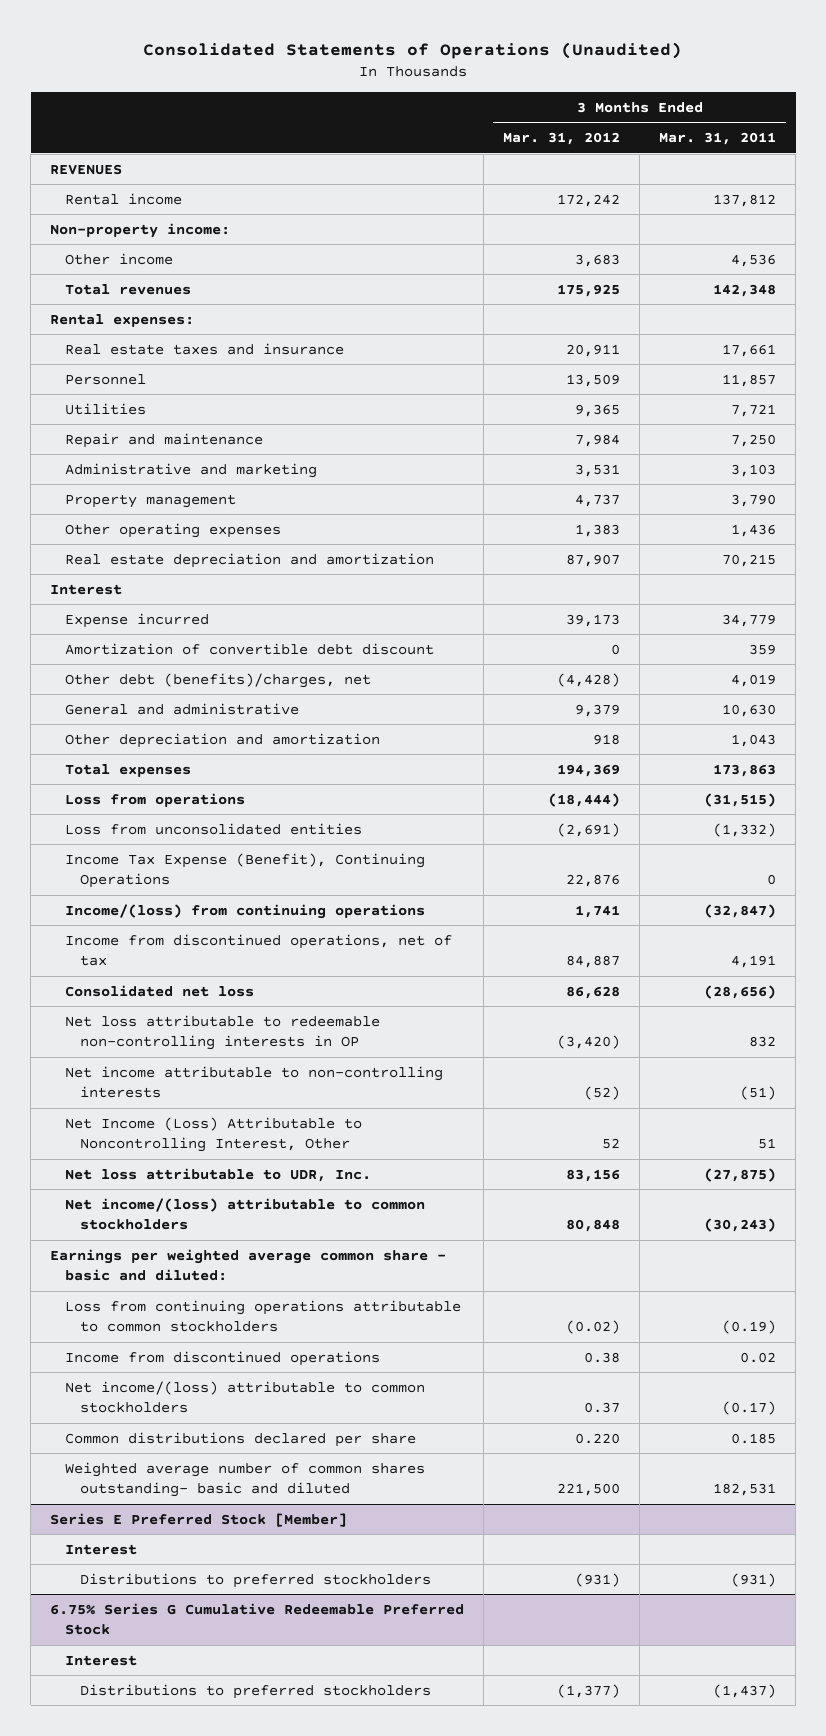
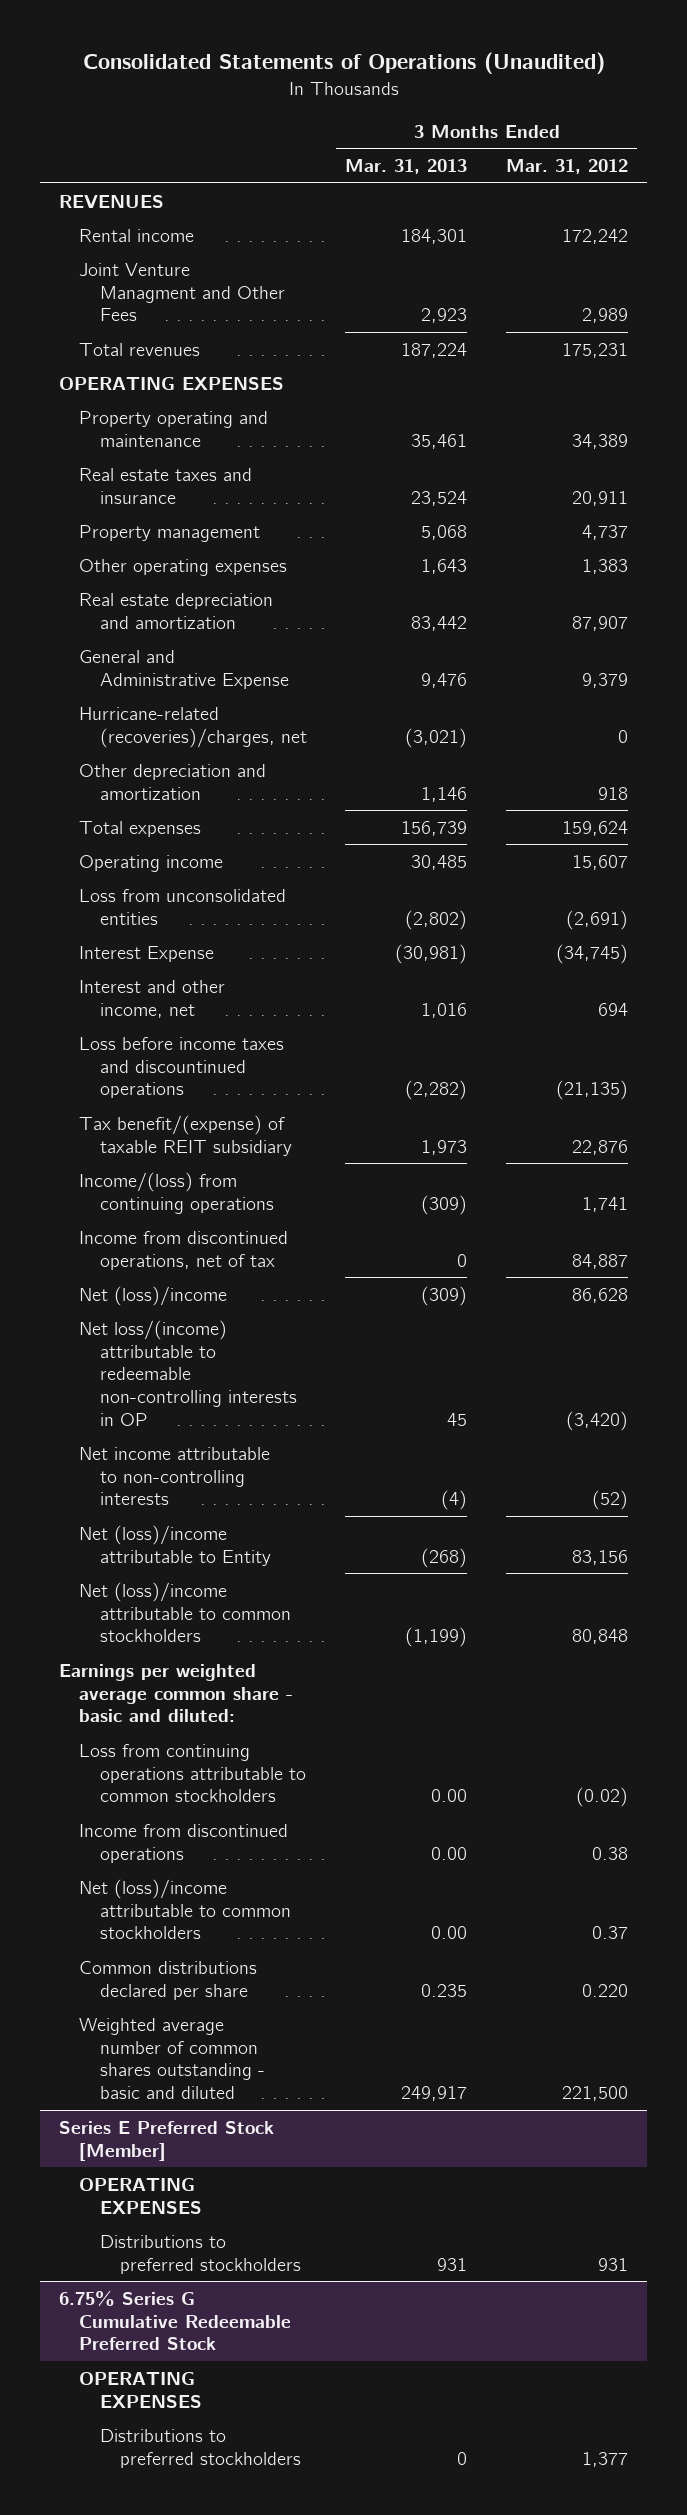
[659,132,777,146] Mar. 31, 2011 -> none
none -> [345,159,468,175] Mar. 31, 2013
[50,222,231,238] Non-property income: -> none
[64,252,173,265] Other income -> none
[50,313,195,327] Rental expenses: -> none
none -> [79,262,285,322] Joint Venture Managment and Other Fees
[557,283,621,297] 175,925 -> [561,342,628,358] 175,231
none -> [59,376,285,390] OPERATING EXPENSES
none -> [79,410,269,447] Property operating and maintenance
[64,373,146,385] Personnel -> none
[64,402,146,415] Utilities -> none
[64,432,263,448] Repair and maintenance -> none
[64,462,317,478] Administrative and marketing -> none
[50,583,123,595] Interest -> none
[64,612,209,628] Expense incurred -> none
[64,642,434,655] Amortization of convertible debt discount -> none
[64,672,371,688] Other debt (benefits)/charges, net -> none
[64,702,299,715] General and administrative -> [79,649,289,689] General and Administrative Expense
none -> [79,706,307,748] Hurricane-related (recoveries)/charges, net
[64,792,245,807] Loss from operations -> none
[557,763,621,777] 194,369 -> [561,820,628,836] 159,624
none -> [79,854,224,872] Operating income
none -> [79,945,215,962] Interest Expense
none -> [79,979,226,1018] Interest and other income, net
none -> [79,1036,285,1099] Loss before income taxes and discountinued operations
[64,852,425,889] Income Tax Expense (Benefit), Continuing Operations -> [79,1114,292,1156] Tax benefit/(expense) of taxable REIT subsidiary
[64,984,254,997] Consolidated net loss -> [79,1285,228,1306] Net (loss)/income
[64,1014,380,1051] Net loss attributable to redeemable non-controlling interests in OP -> [79,1319,297,1426] Net loss/(income) attributable to redeemable non-controlling interests in OP
[64,1116,362,1153] Net Income (Loss) Attributable to Noncontrolling Interest, Other -> none
[64,1167,371,1182] Net loss attributable to UDR, Inc. -> [79,1524,271,1566] Net (loss)/income attributable to Entity
[64,1197,425,1231] Net income/(loss) attributable to common stockholders -> [79,1581,291,1643] Net (loss)/income attributable to common stockholders
[64,1380,425,1414] Net income/(loss) attributable to common stockholders -> [79,1878,291,1940] Net (loss)/income attributable to common stockholders
[64,1461,425,1498] Weighted average number of common shares outstanding- basic and diluted -> [79,2017,265,2100] Weighted average number of common shares outstanding - basic and diluted
[64,1543,137,1555] Interest -> none
none -> [79,2177,202,2214] OPERATING EXPENSES
[575,1572,621,1587] (931) -> [597,2257,628,2271] 931
[64,1654,137,1666] Interest -> none
none -> [79,2371,202,2408] OPERATING EXPENSES
[557,1683,621,1698] (1,377) -> [581,2451,628,2467] 1,377

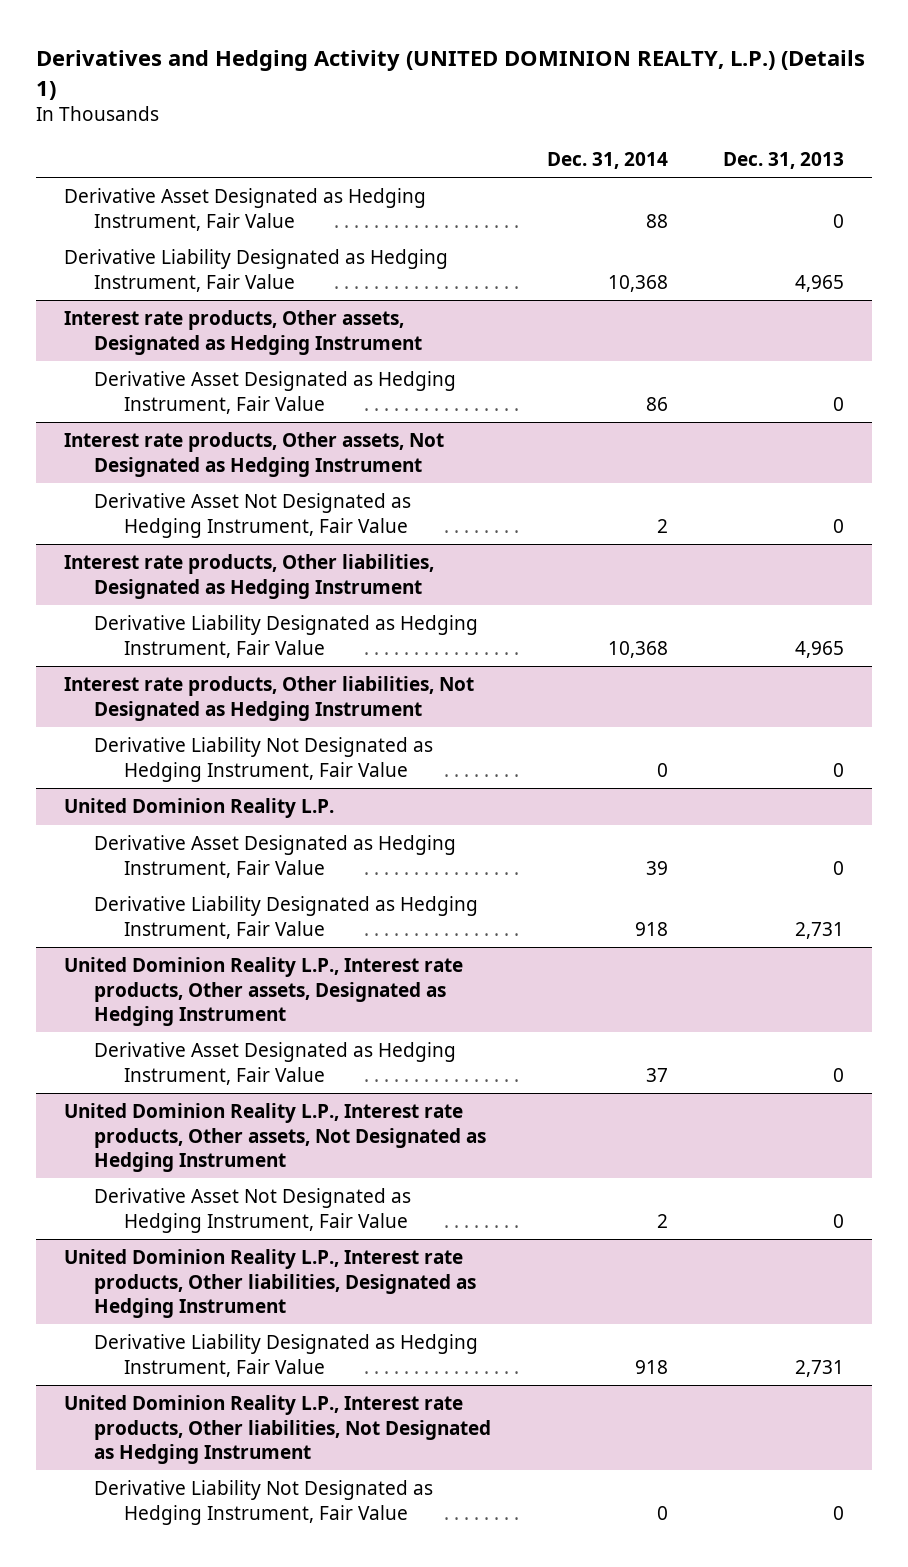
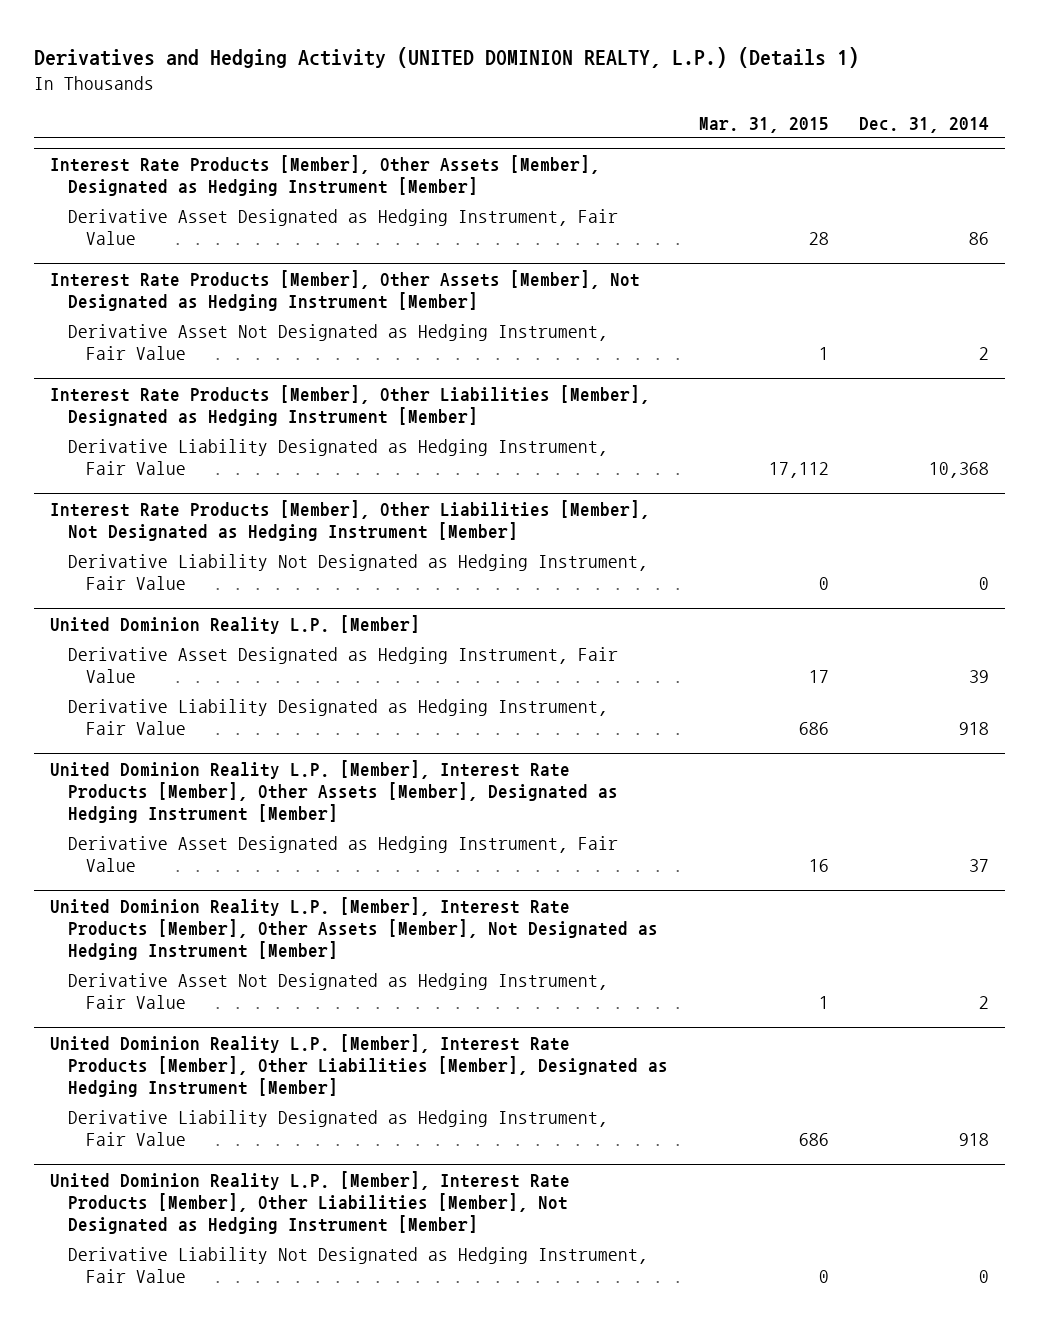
[723,151,845,169] Dec. 31, 2013 -> none
none -> [698,116,829,133] Mar. 31, 2015
[63,188,426,231] Derivative Asset Designated as Hedging Instrument, Fair Value -> none
[63,249,448,292] Derivative Liability Designated as Hedging Instrument, Fair Value -> none
[63,310,422,355] Interest rate products, Other assets, Designated as Hedging Instrument -> [49,154,600,196] Interest Rate Products [Member], Other Assets [Member], Designated as Hedging Instrument [Member]
[63,432,444,477] Interest rate products, Other assets, Not Designated as Hedging Instrument -> [49,269,640,311] Interest Rate Products [Member], Other Assets [Member], Not Designated as Hedging Instrument [Member]
[63,554,434,599] Interest rate products, Other liabilities, Designated as Hedging Instrument -> [49,384,650,426] Interest Rate Products [Member], Other Liabilities [Member], Designated as Hedging Instrument [Member]
[63,676,474,721] Interest rate products, Other liabilities, Not Designated as Hedging Instrument -> [49,499,650,541] Interest Rate Products [Member], Other Liabilities [Member], Not Designated as Hedging Instrument [Member]
[63,798,334,819] United Dominion Reality L.P. -> [49,614,420,634] United Dominion Reality L.P. [Member]
[63,957,463,1026] United Dominion Reality L.P., Interest rate products, Other assets, Designated as Hedging Instrument -> [49,759,618,823] United Dominion Reality L.P. [Member], Interest Rate Products [Member], Other Assets [Member], Designated as Hedging Instrument [Member]
[63,1103,486,1172] United Dominion Reality L.P., Interest rate products, Other assets, Not Designated as Hedging Instrument -> [49,896,658,960] United Dominion Reality L.P. [Member], Interest Rate Products [Member], Other Assets [Member], Not Designated as Hedging Instrument [Member]
[63,1249,476,1318] United Dominion Reality L.P., Interest rate products, Other liabilities, Designated as Hedging Instrument -> [49,1033,668,1097] United Dominion Reality L.P. [Member], Interest Rate Products [Member], Other Liabilities [Member], Designated as Hedging Instrument [Member]
[63,1395,491,1464] United Dominion Reality L.P., Interest rate products, Other liabilities, Not Designated as Hedging Instrument -> [49,1170,570,1234] United Dominion Reality L.P. [Member], Interest Rate Products [Member], Other Liabilities [Member], Not Designated as Hedging Instrument [Member]

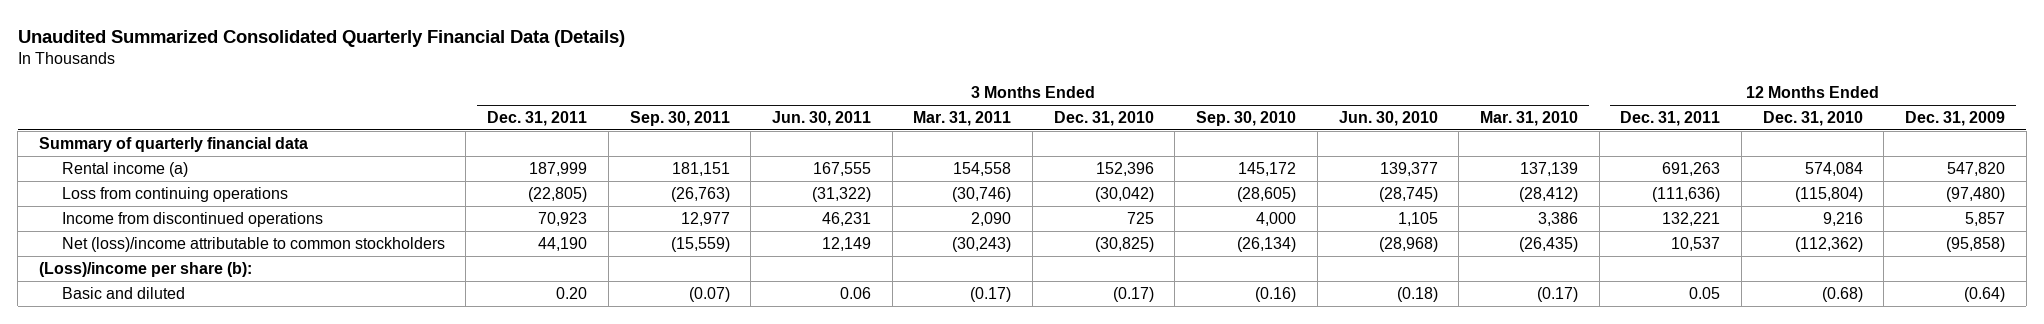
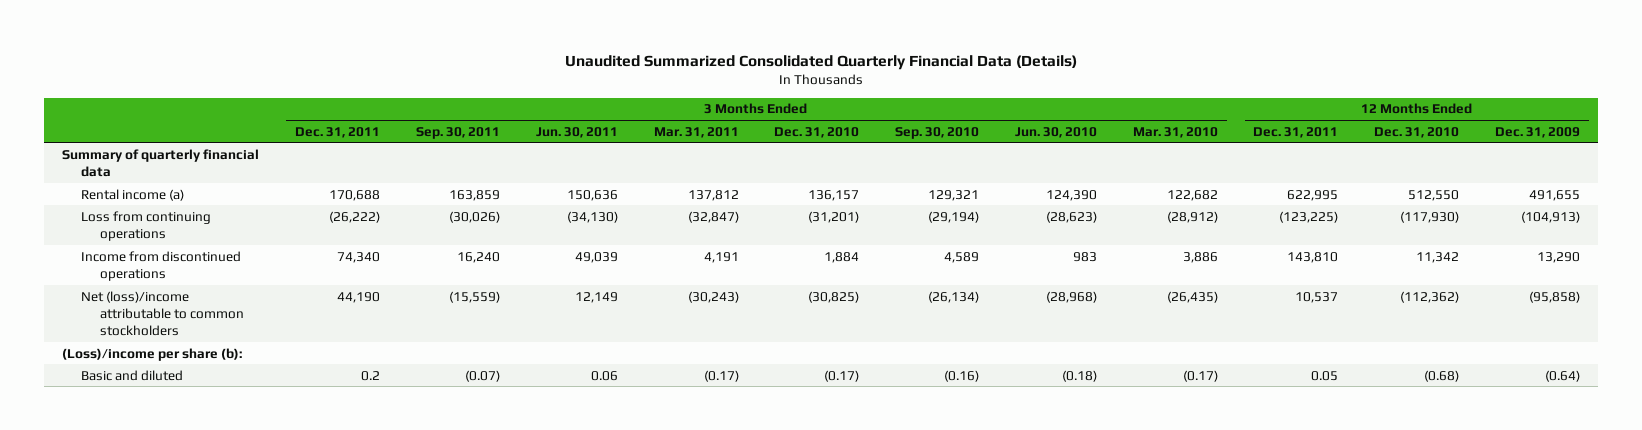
[529,161,588,176] 187,999 -> [329,189,381,201] 170,688
[671,161,730,176] 181,151 -> [448,189,500,201] 163,859
[812,161,871,176] 167,555 -> [566,189,618,201] 150,636
[953,161,1012,176] 154,558 -> [687,189,739,201] 137,812
[1095,161,1154,176] 152,396 -> [808,189,860,201] 136,157
[1238,161,1297,176] 145,172 -> [928,189,980,201] 129,321
[1379,161,1438,176] 139,377 -> [1045,189,1097,201] 124,390
[1519,161,1578,176] 137,139 -> [1166,189,1218,201] 122,682
[1662,161,1721,176] 691,263 -> [1287,189,1339,201] 622,995
[1804,161,1863,176] 574,084 -> [1408,189,1460,201] 512,550
[1947,161,2006,176] 547,820 -> [1529,189,1581,201] 491,655
[528,186,588,202] (22,805) -> [329,210,381,223] (26,222)
[670,186,730,202] (26,763) -> [448,210,500,223] (30,026)
[811,186,871,202] (31,322) -> [566,210,618,223] (34,130)
[952,186,1012,202] (30,746) -> [687,210,739,223] (32,847)
[1094,186,1154,202] (30,042) -> [808,210,860,223] (31,201)
[1237,186,1297,202] (28,605) -> [928,210,980,223] (29,194)
[1378,186,1438,202] (28,745) -> [1045,210,1097,223] (28,623)
[1518,186,1578,202] (28,412) -> [1166,210,1218,223] (28,912)
[1652,186,1721,202] (111,636) -> [1279,210,1339,223] (123,225)
[1794,186,1863,202] (115,804) -> [1400,210,1460,223] (117,930)
[1946,186,2006,202] (97,480) -> [1521,210,1581,223] (104,913)
[538,211,588,226] 70,923 -> [337,251,381,263] 74,340
[680,211,730,226] 12,977 -> [456,251,500,263] 16,240
[821,211,871,226] 46,231 -> [574,251,618,263] 49,039
[971,211,1012,226] 2,090 -> [703,251,739,263] 4,191
[1126,211,1154,224] 725 -> [824,251,860,263] 1,884
[1256,211,1297,226] 4,000 -> [944,251,980,263] 4,589
[1397,211,1438,226] 1,105 -> [1072,251,1097,262] 983
[1537,211,1578,226] 3,386 -> [1182,251,1218,263] 3,886
[1662,211,1721,226] 132,221 -> [1287,251,1339,263] 143,810
[1822,211,1863,226] 9,216 -> [1416,251,1460,263] 11,342
[1965,211,2006,226] 5,857 -> [1537,251,1581,263] 13,290
[556,286,588,299] 0.20 -> [361,370,381,381] 0.2

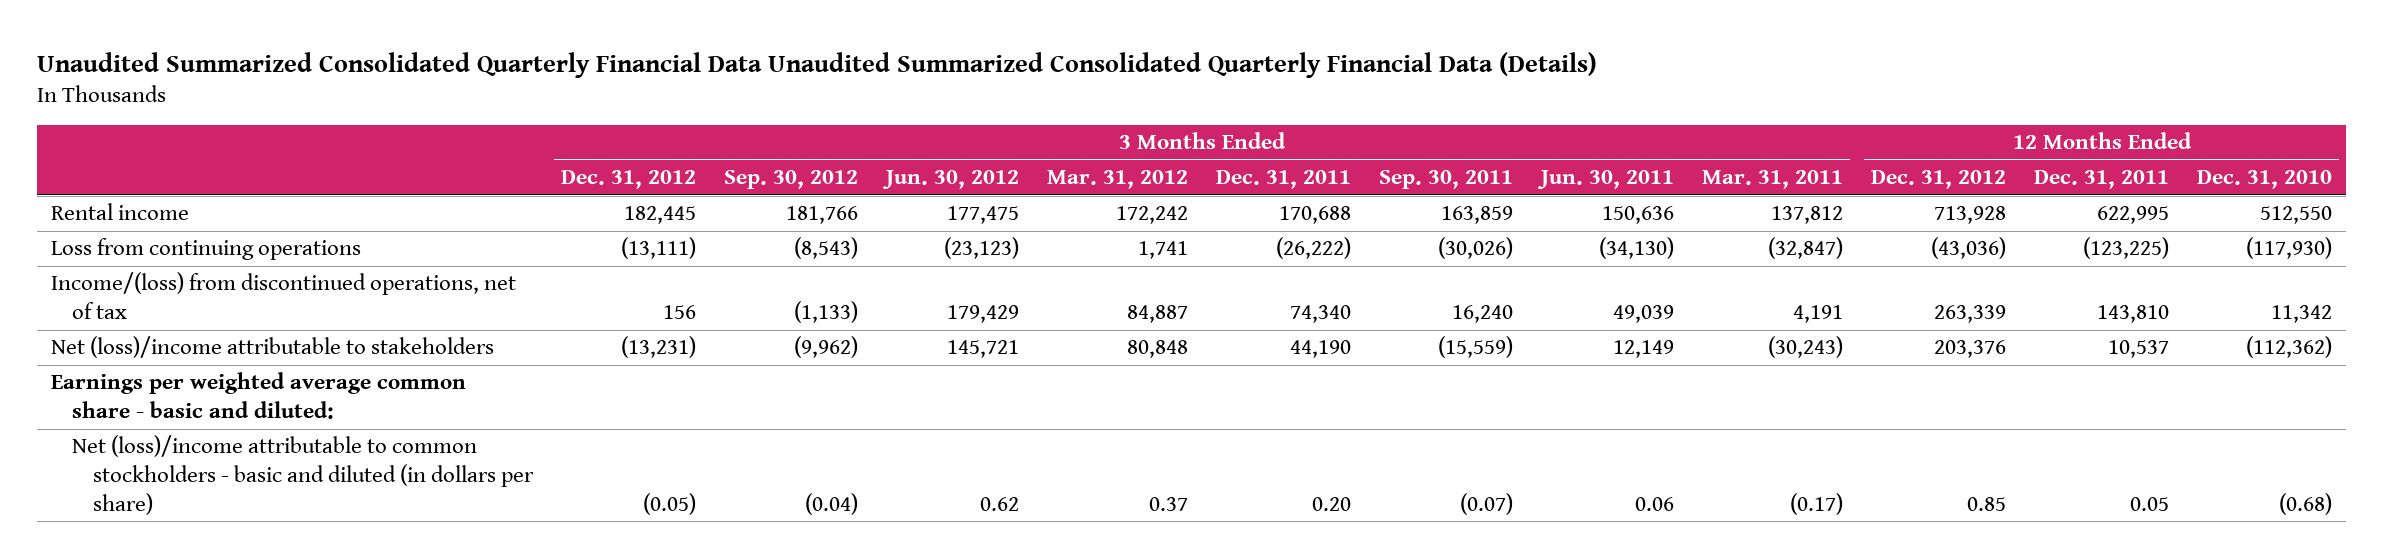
[565,54,1078,70] Unaudited Summarized Consolidated Quarterly Financial Data (Details) -> [37,51,1598,78] Unaudited Summarized Consolidated Quarterly Financial Data Unaudited Summarized Consolidated Quarterly Financial Data (Details)
[774,126,860,138] Dec. 31, 2010 -> none
[895,126,980,139] Sep. 30, 2010 -> none
[1014,126,1097,138] Jun. 30, 2010 -> none
[1132,126,1218,138] Mar. 31, 2010 -> none
[1495,126,1581,138] Dec. 31, 2009 -> none
none -> [561,170,697,190] Dec. 31, 2012
none -> [724,170,859,190] Sep. 30, 2012
none -> [882,170,1020,190] Jun. 30, 2012
none -> [1047,170,1189,190] Mar. 31, 2012
none -> [1871,170,2007,190] Dec. 31, 2012
[62,148,260,177] Summary of quarterly financial data -> none
[81,188,185,201] Rental income (a) -> [51,203,190,221] Rental income
[81,250,242,281] Income from discontinued operations -> [51,272,517,320] Income/(loss) from discontinued operations, net of tax
[81,290,245,337] Net (loss)/income attributable to common stockholders -> [51,336,495,359] Net (loss)/income attributable to stakeholders
[62,347,243,361] (Loss)/income per share (b): -> [51,372,467,420] Earnings per weighted average common share - basic and diluted:
[81,369,184,381] Basic and diluted -> [72,435,535,515] Net (loss)/income attributable to common stockholders - basic and diluted (in dollars per share)
[361,370,381,381] 0.2 -> [1312,496,1352,511] 0.20

